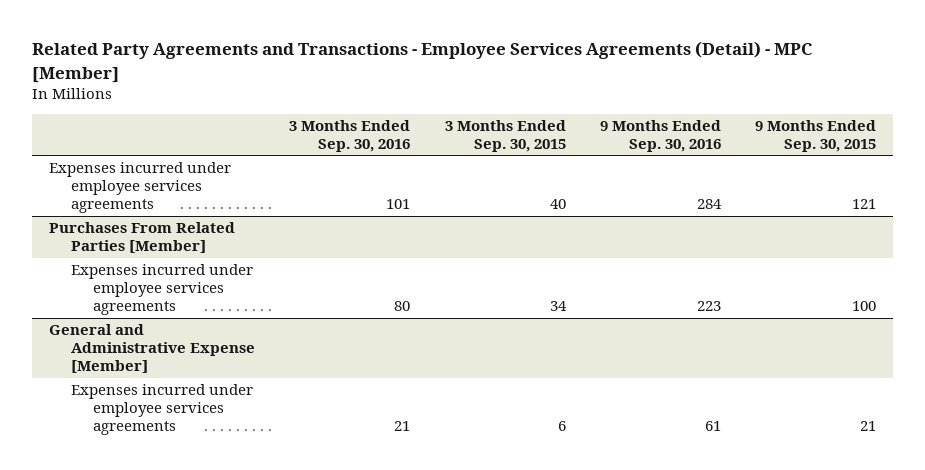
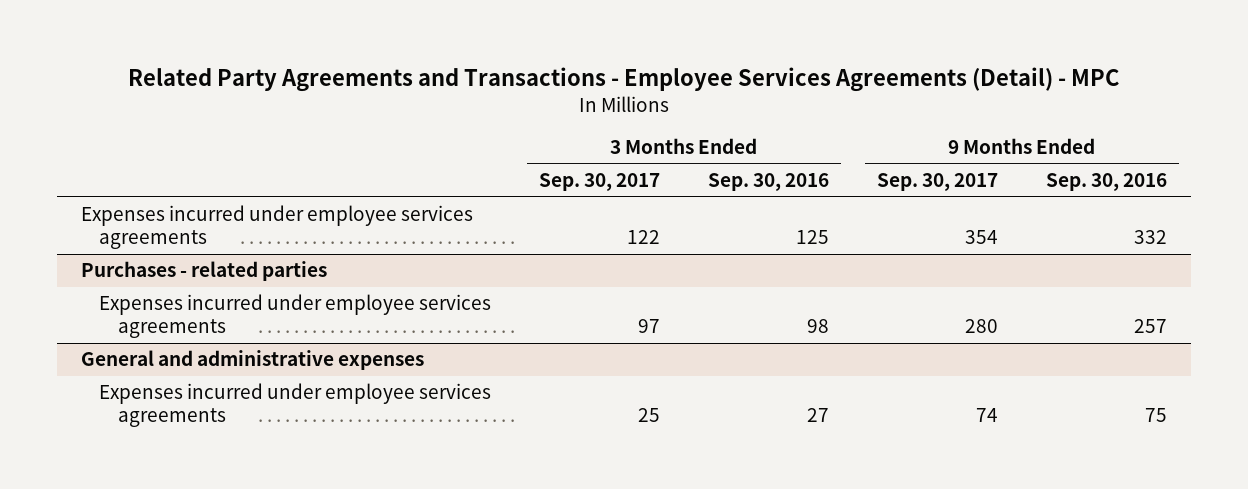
[32,41,813,83] Related Party Agreements and Transactions - Employee Services Agreements (Detail) - MPC [Member] -> [127,67,1119,93] Related Party Agreements and Transactions - Employee Services Agreements (Detail) - MPC
[444,119,566,153] 3 Months Ended Sep. 30, 2015 -> none
[755,119,877,153] 9 Months Ended Sep. 30, 2015 -> none
none -> [539,173,661,192] Sep. 30, 2017
none -> [877,173,999,192] Sep. 30, 2017
[386,199,411,210] 101 -> [796,230,830,245] 125
[696,199,722,210] 284 -> [1134,230,1168,245] 332
[49,222,236,254] Purchases From Related Parties [Member] -> [80,261,327,282] Purchases - related parties
[394,301,411,312] 80 -> [807,319,830,334] 98
[696,301,721,312] 223 -> [1134,319,1168,334] 257
[49,324,256,374] General and Administrative Expense [Member] -> [80,350,424,371] General and administrative expenses
[394,421,411,432] 21 -> [807,408,830,423] 27
[704,421,721,432] 61 -> [1145,408,1168,423] 75

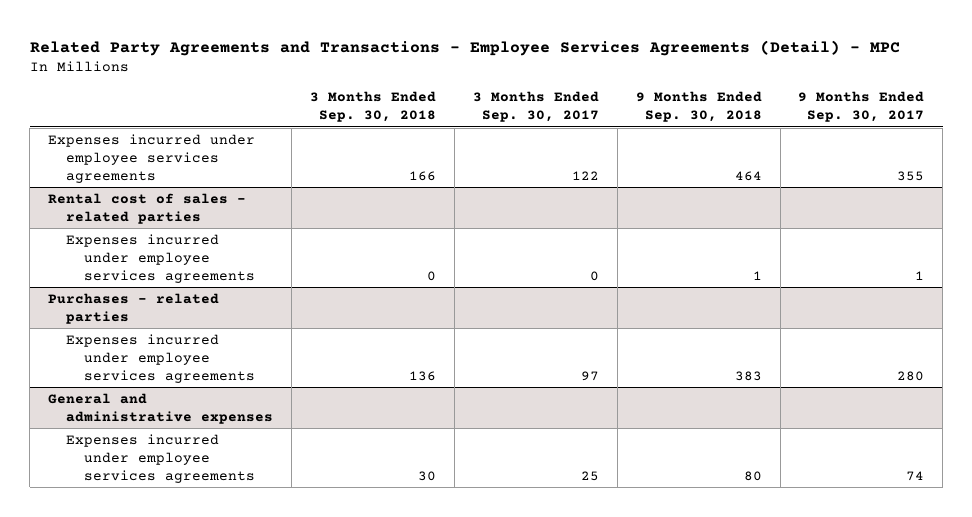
[708,173,830,192] Sep. 30, 2016 -> none
[1046,173,1168,192] Sep. 30, 2016 -> none
none -> [309,91,436,123] 3 Months Ended Sep. 30, 2018
none -> [635,91,762,123] 9 Months Ended Sep. 30, 2018
[965,230,999,245] 354 -> [897,171,925,182] 355
none -> [48,192,247,224] Rental cost of sales - related parties
none -> [66,233,256,284] Expenses incurred under employee services agreements

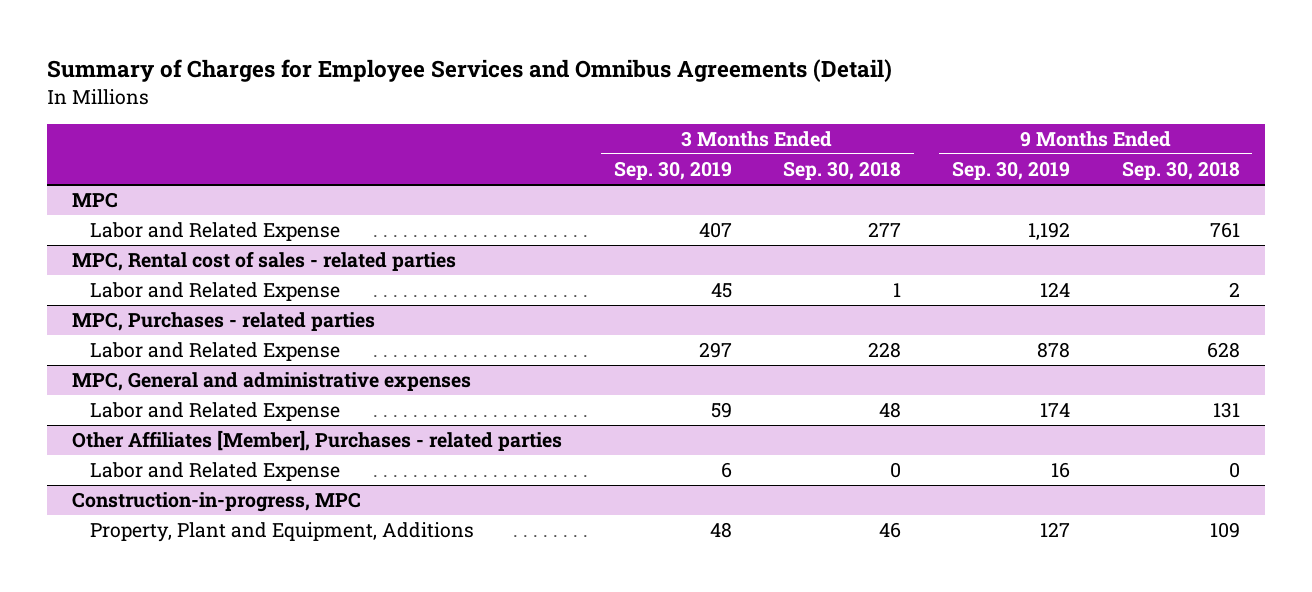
[29,39,900,56] Related Party Agreements and Transactions - Employee Services Agreements (Detail) - MPC -> [46,59,892,83] Summary of Charges for Employee Services and Omnibus Agreements (Detail)
[472,91,599,123] 3 Months Ended Sep. 30, 2017 -> none
[798,91,925,123] 9 Months Ended Sep. 30, 2017 -> none
none -> [613,161,732,181] Sep. 30, 2019
none -> [952,161,1071,181] Sep. 30, 2019
[48,133,256,184] Expenses incurred under employee services agreements -> none
[66,233,256,284] Expenses incurred under employee services agreements -> none
[66,333,256,384] Expenses incurred under employee services agreements -> none
[66,433,256,484] Expenses incurred under employee services agreements -> none
[48,192,247,224] Rental cost of sales - related parties -> [72,192,119,209] MPC
none -> [89,222,340,242] Labor and Related Expense
none -> [72,251,457,272] MPC, Rental cost of sales - related parties
none -> [89,282,340,302] Labor and Related Expense
[48,292,220,324] Purchases - related parties -> [72,312,376,332] MPC, Purchases - related parties
none -> [89,342,340,362] Labor and Related Expense
[48,392,274,424] General and administrative expenses -> [72,372,472,392] MPC, General and administrative expenses
none -> [89,402,340,422] Labor and Related Expense
none -> [72,430,563,452] Other Affiliates [Member], Purchases - related parties
none -> [89,462,340,482] Labor and Related Expense
none -> [72,492,362,513] Construction-in-progress, MPC
none -> [89,522,474,543] Property, Plant and Equipment, Additions

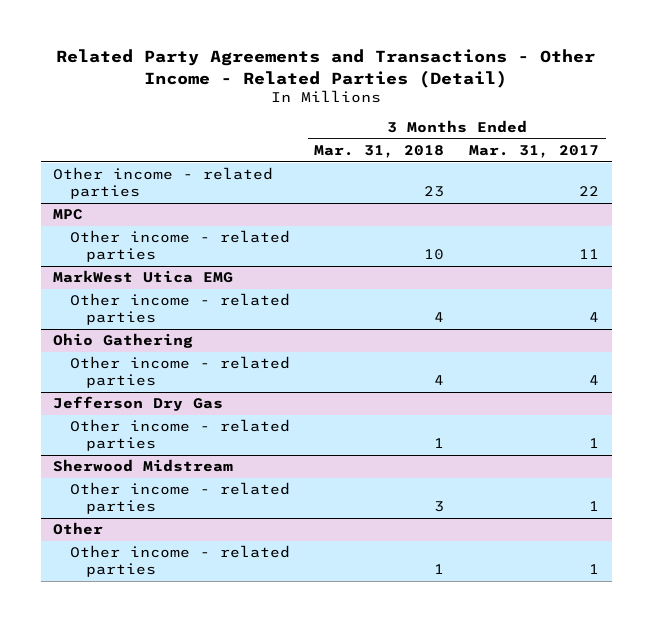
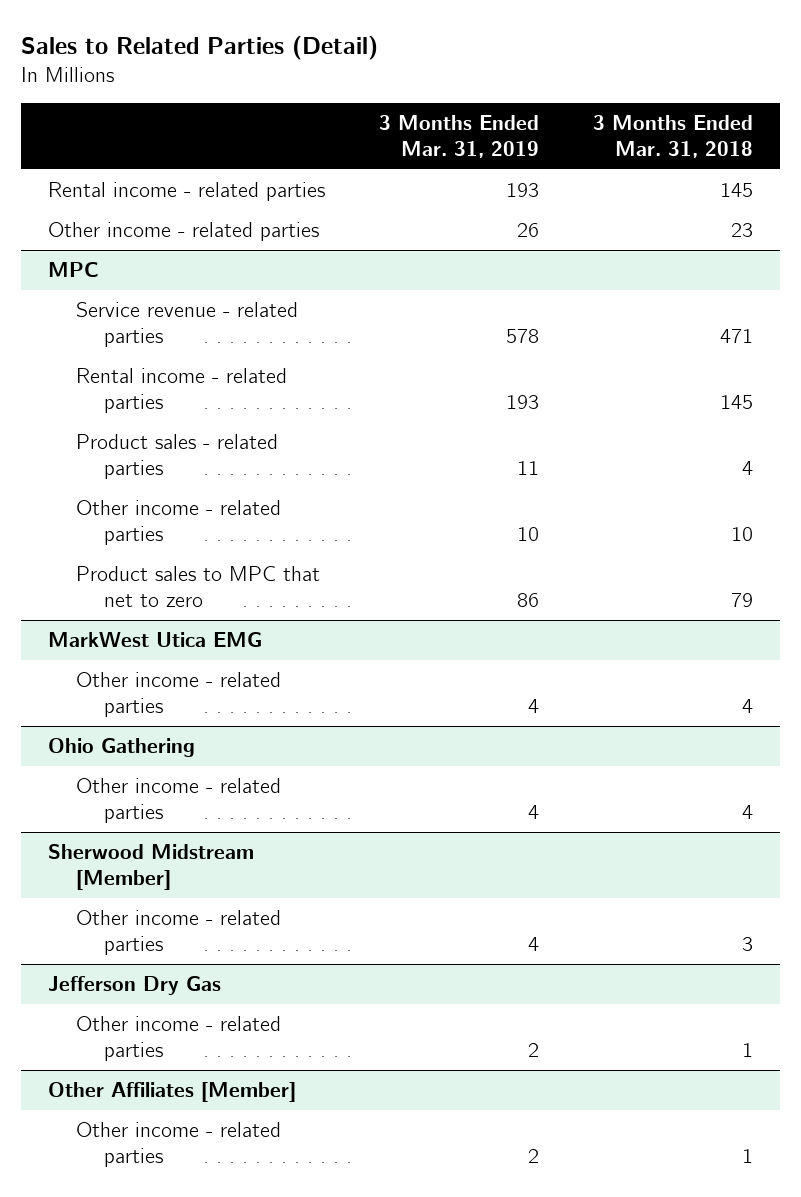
[56,49,596,88] Related Party Agreements and Transactions - Other Income - Related Parties (Detail) -> [20,35,378,60] Sales to Related Parties (Detail)
[469,145,600,159] Mar. 31, 2017 -> none
none -> [379,115,540,159] 3 Months Ended Mar. 31, 2019
none -> [47,182,325,202] Rental income - related parties
none -> [75,302,298,348] Service revenue - related parties
none -> [75,368,287,414] Rental income - related parties
none -> [75,434,278,480] Product sales - related parties
none -> [75,566,320,608] Product sales to MPC that net to zero
none -> [47,844,254,891] Sherwood Midstream [Member]
none -> [75,910,281,956] Other income - related parties
[53,459,234,473] Sherwood Midstream -> none
[69,482,290,515] Other income - related parties -> none
[53,522,104,536] Other -> [47,1082,296,1103] Other Affiliates [Member]

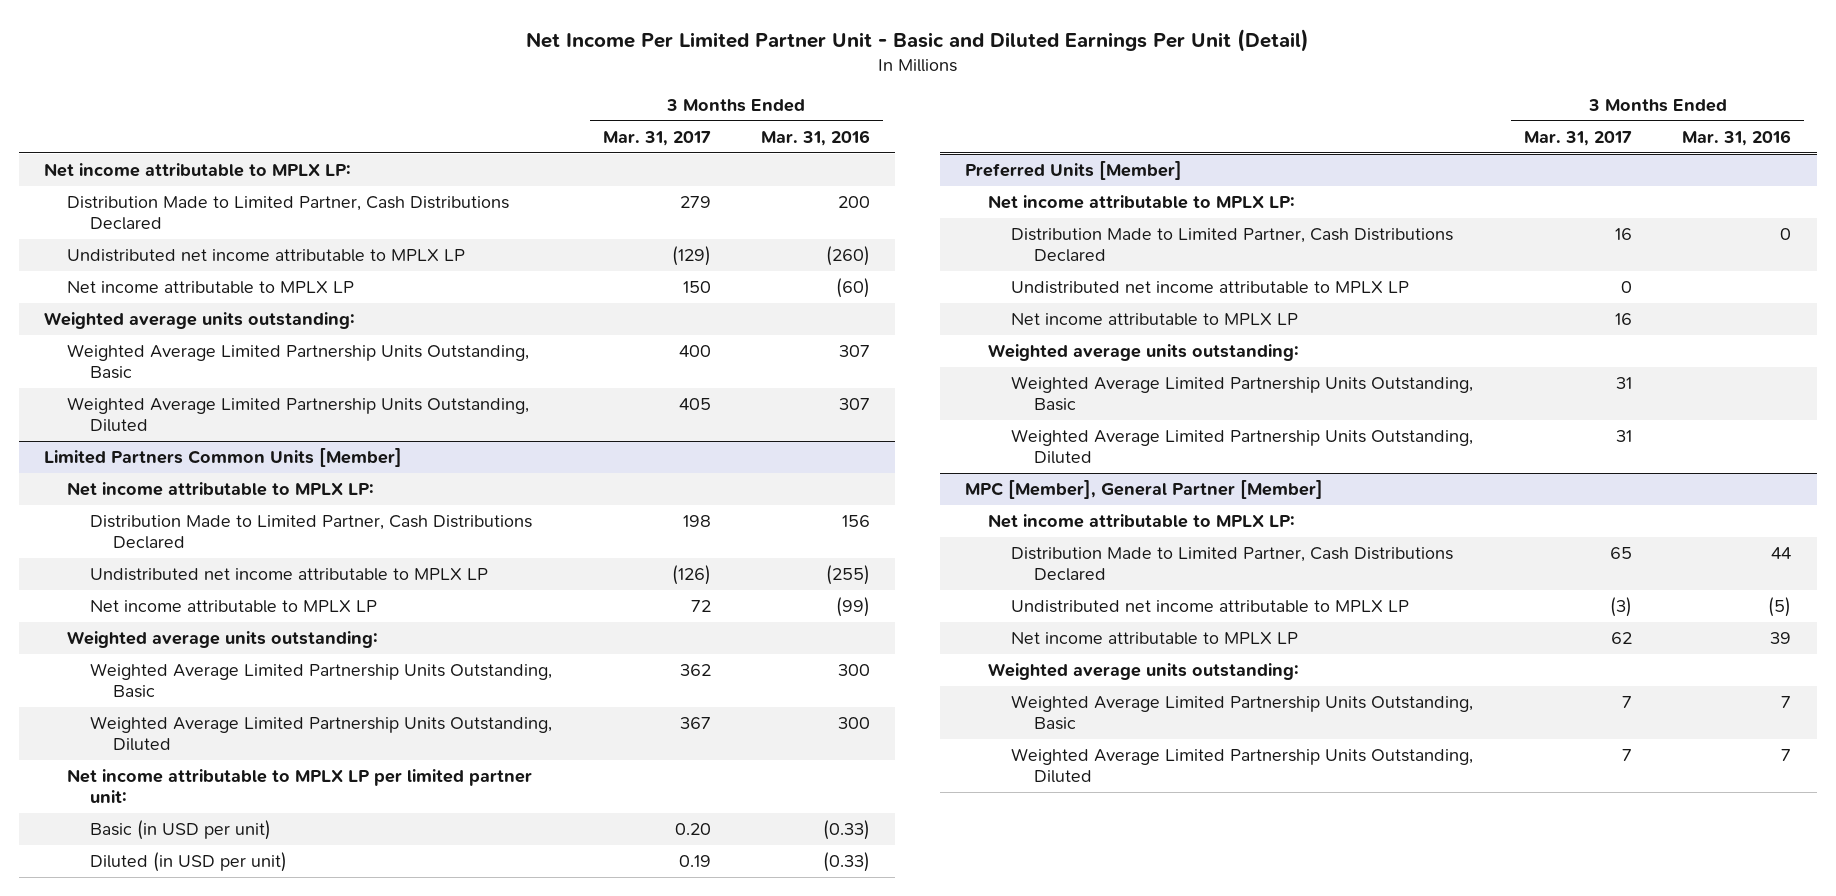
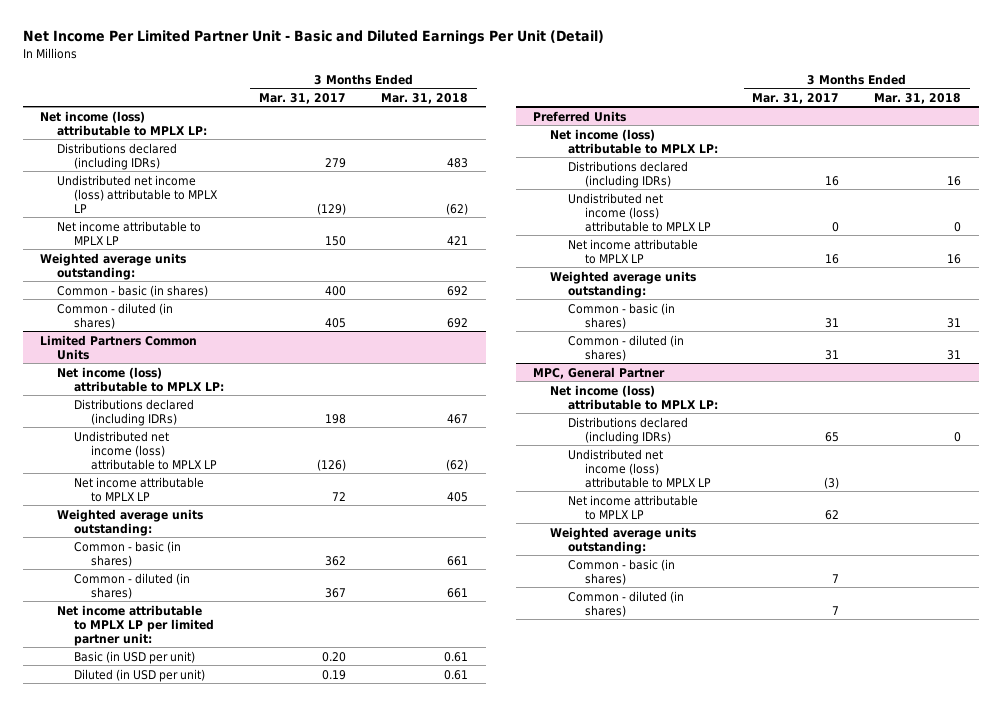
[761,129,871,146] Mar. 31, 2016 -> none
none -> [381,92,469,104] Mar. 31, 2018
[44,162,352,177] Net income attributable to MPLX LP: -> [40,110,208,136] Net income (loss) attributable to MPLX LP:
[67,195,510,231] Distribution Made to Limited Partner, Cash Distributions Declared -> [57,142,178,170] Distributions declared (including IDRs)
[67,248,466,262] Undistributed net income attributable to MPLX LP -> [57,174,219,213] Undistributed net income (loss) attributable to MPLX LP
[67,343,530,380] Weighted Average Limited Partnership Units Outstanding, Basic -> [57,284,209,297] Common - basic (in shares)
[67,396,530,433] Weighted Average Limited Partnership Units Outstanding, Diluted -> [57,302,174,329] Common - diluted (in shares)
[44,447,403,467] Limited Partners Common Units [Member] -> [40,334,198,360] Limited Partners Common Units
[67,481,375,496] Net income attributable to MPLX LP: -> [57,366,225,392] Net income (loss) attributable to MPLX LP:
[90,514,533,550] Distribution Made to Limited Partner, Cash Distributions Declared -> [74,398,195,426] Distributions declared (including IDRs)
[90,567,489,581] Undistributed net income attributable to MPLX LP -> [74,430,218,470] Undistributed net income (loss) attributable to MPLX LP
[90,662,553,699] Weighted Average Limited Partnership Units Outstanding, Basic -> [74,540,182,567] Common - basic (in shares)
[90,715,553,752] Weighted Average Limited Partnership Units Outstanding, Diluted -> [74,572,191,599] Common - diluted (in shares)
[965,160,1183,180] Preferred Units [Member] -> [533,110,627,122] Preferred Units
[988,194,1296,209] Net income attributable to MPLX LP: -> [550,128,718,154] Net income (loss) attributable to MPLX LP:
[1011,227,1454,263] Distribution Made to Limited Partner, Cash Distributions Declared -> [567,160,688,188] Distributions declared (including IDRs)
[1011,280,1410,294] Undistributed net income attributable to MPLX LP -> [567,192,711,232] Undistributed net income (loss) attributable to MPLX LP
[1011,375,1474,412] Weighted Average Limited Partnership Units Outstanding, Basic -> [567,302,675,329] Common - basic (in shares)
[1011,428,1474,465] Weighted Average Limited Partnership Units Outstanding, Diluted -> [567,334,684,361] Common - diluted (in shares)
[965,479,1324,499] MPC [Member], General Partner [Member] -> [533,366,666,379] MPC, General Partner
[988,513,1296,528] Net income attributable to MPLX LP: -> [550,384,718,410] Net income (loss) attributable to MPLX LP:
[1011,546,1454,582] Distribution Made to Limited Partner, Cash Distributions Declared -> [567,416,688,444] Distributions declared (including IDRs)
[1011,599,1410,613] Undistributed net income attributable to MPLX LP -> [567,448,711,488] Undistributed net income (loss) attributable to MPLX LP
[1011,694,1474,731] Weighted Average Limited Partnership Units Outstanding, Basic -> [567,558,675,585] Common - basic (in shares)
[1011,747,1474,784] Weighted Average Limited Partnership Units Outstanding, Diluted -> [567,590,684,617] Common - diluted (in shares)

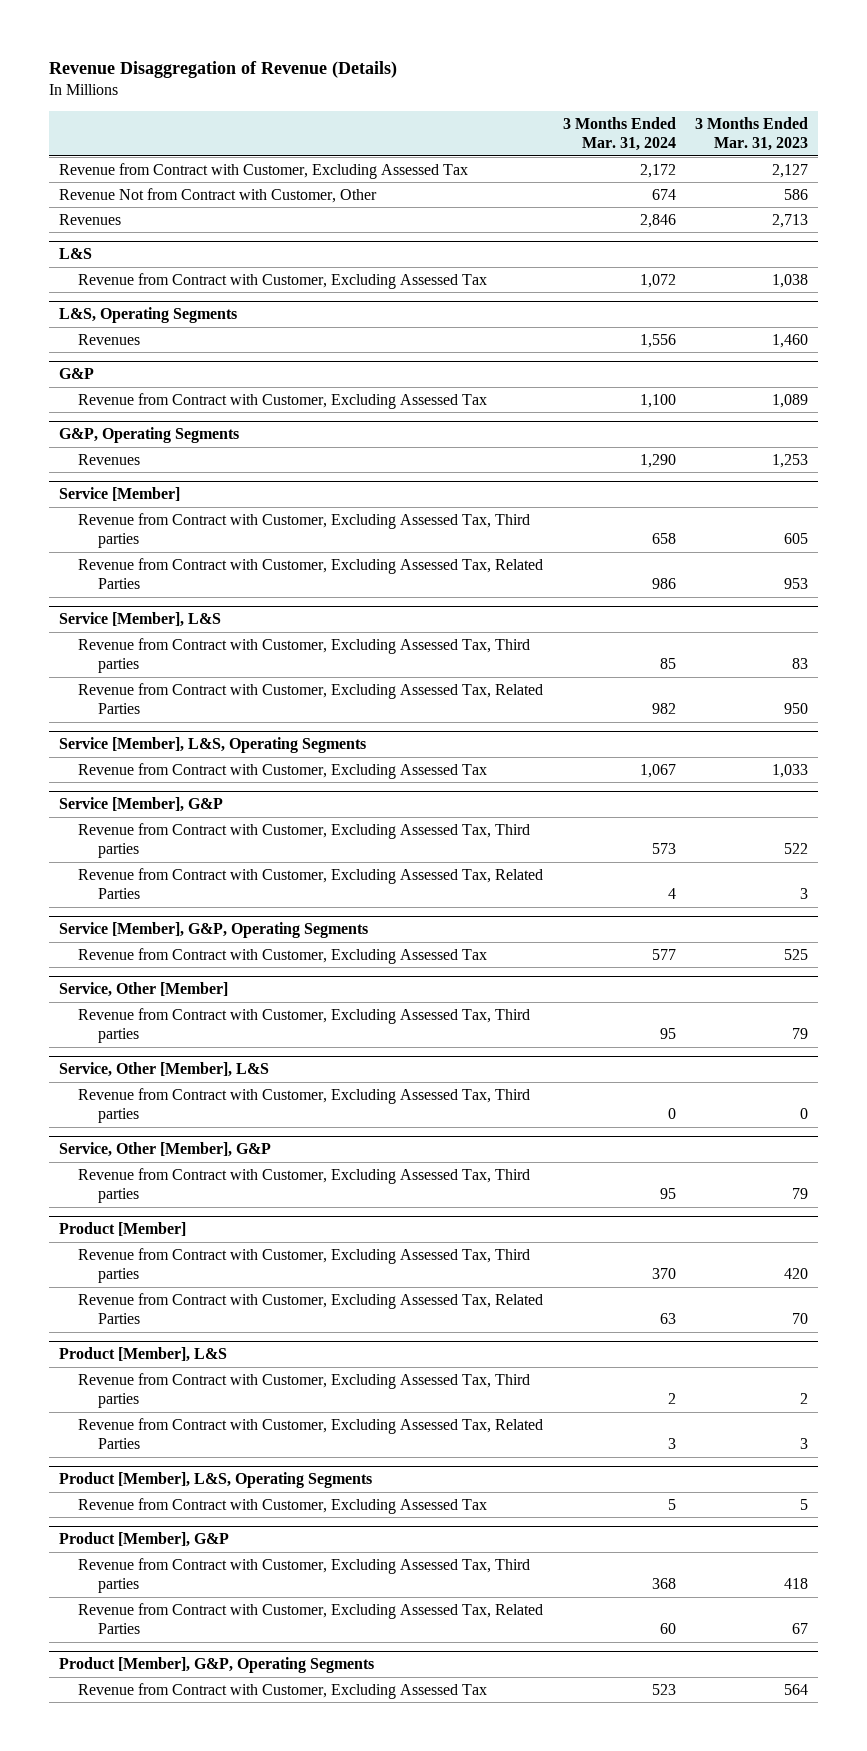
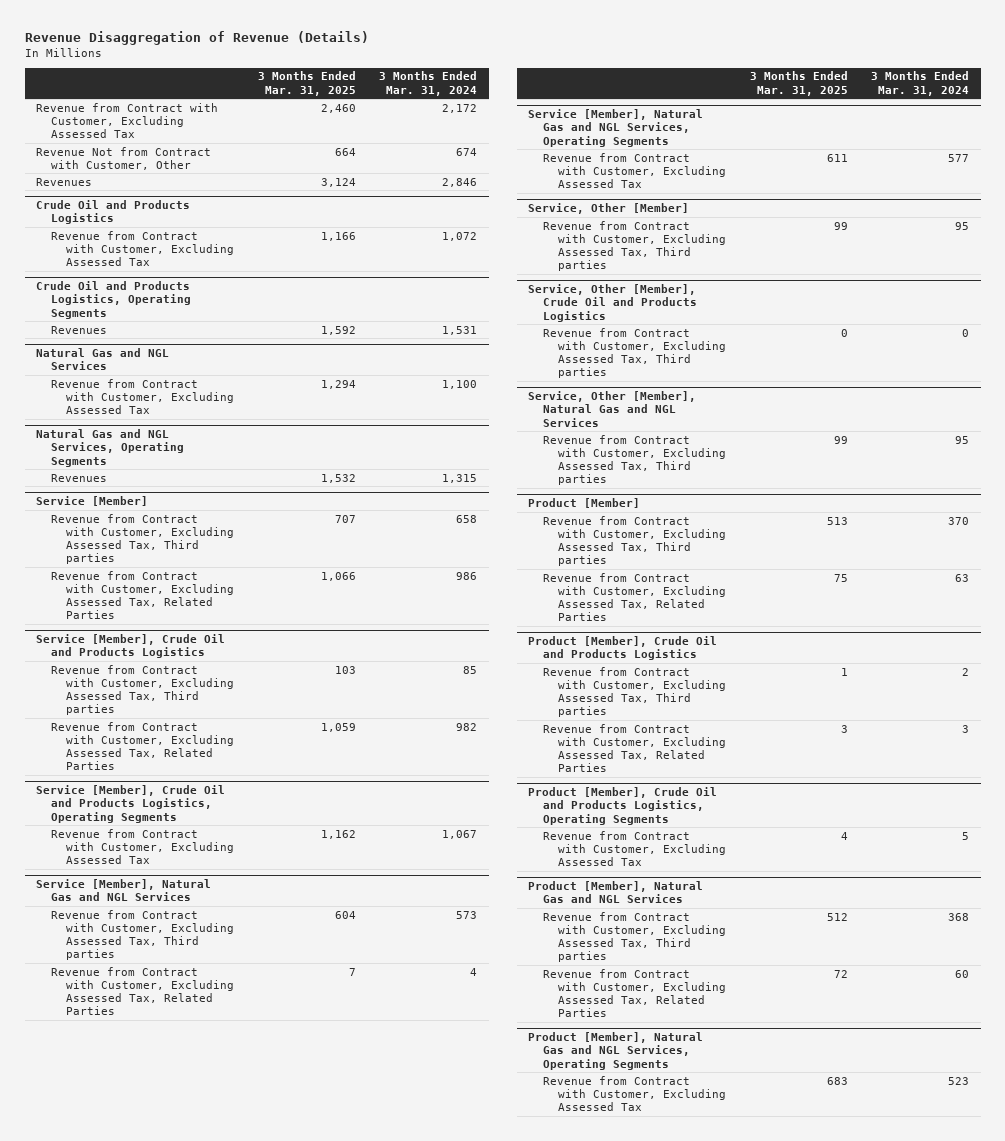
[695,116,809,152] 3 Months Ended Mar. 31, 2023 -> none
none -> [257,71,356,96] 3 Months Ended Mar. 31, 2025
[58,248,92,260] L&S -> none
none -> [36,200,191,225] Crude Oil and Products Logistics
[58,307,237,324] L&S, Operating Segments -> none
[58,368,94,380] G&P -> none
none -> [36,281,192,319] Crude Oil and Products Logistics, Operating Segments
[639,333,676,348] 1,556 -> [442,325,478,335] 1,531
none -> [36,348,170,371] Natural Gas and NGL Services
[58,427,239,444] G&P, Operating Segments -> none
none -> [36,429,185,467] Natural Gas and NGL Services, Operating Segments
[639,453,676,468] 1,290 -> [442,473,478,483] 1,315
[58,612,221,628] Service [Member], L&S -> none
none -> [36,634,226,659] Service [Member], Crude Oil and Products Logistics
[58,737,366,754] Service [Member], L&S, Operating Segments -> none
none -> [36,785,226,823] Service [Member], Crude Oil and Products Logistics, Operating Segments
[58,797,223,813] Service [Member], G&P -> none
none -> [36,879,212,902] Service [Member], Natural Gas and NGL Services
[58,922,368,939] Service [Member], G&P, Operating Segments -> none
none -> [528,109,704,147] Service [Member], Natural Gas and NGL Services, Operating Segments
[58,1062,269,1078] Service, Other [Member], L&S -> none
none -> [528,284,698,322] Service, Other [Member], Crude Oil and Products Logistics
[58,1142,271,1158] Service, Other [Member], G&P -> none
none -> [528,391,697,427] Service, Other [Member], Natural Gas and NGL Services
[58,1347,227,1363] Product [Member], L&S -> none
none -> [528,636,718,661] Product [Member], Crude Oil and Products Logistics
[58,1472,372,1489] Product [Member], L&S, Operating Segments -> none
none -> [528,787,718,825] Product [Member], Crude Oil and Products Logistics, Operating Segments
[58,1532,229,1548] Product [Member], G&P -> none
none -> [528,881,704,904] Product [Member], Natural Gas and NGL Services
[58,1657,374,1674] Product [Member], G&P, Operating Segments -> none
none -> [528,1032,704,1070] Product [Member], Natural Gas and NGL Services, Operating Segments

